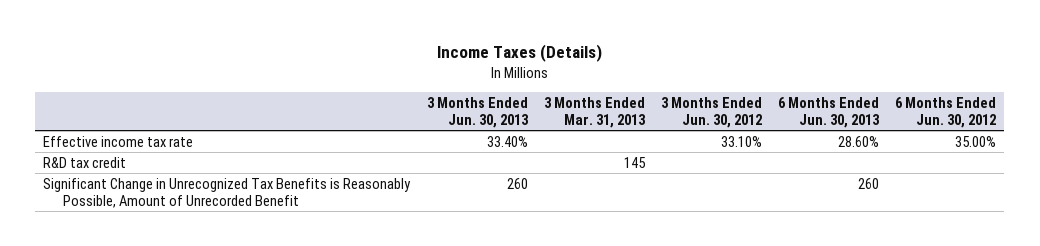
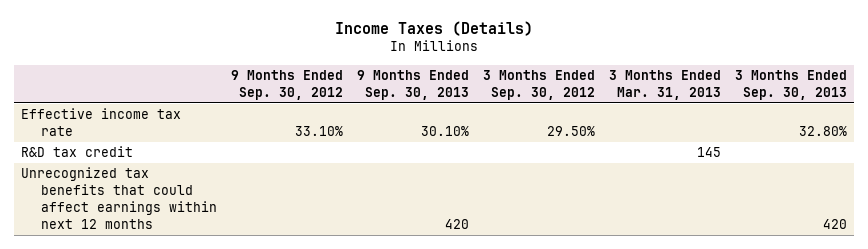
[426,96,529,128] 3 Months Ended Jun. 30, 2013 -> none
[660,96,762,128] 3 Months Ended Jun. 30, 2012 -> none
[778,96,881,128] 6 Months Ended Jun. 30, 2013 -> none
[895,96,997,128] 6 Months Ended Jun. 30, 2012 -> none
none -> [231,69,344,100] 9 Months Ended Sep. 30, 2012
none -> [357,69,470,100] 9 Months Ended Sep. 30, 2013
none -> [483,69,596,100] 3 Months Ended Sep. 30, 2012
none -> [735,69,848,100] 3 Months Ended Sep. 30, 2013
[43,177,412,208] Significant Change in Unrecognized Tax Benefits is Reasonably Possible, Amount of Unrecorded Benefit -> [20,167,218,230] Unrecognized tax benefits that could affect earnings within next 12 months

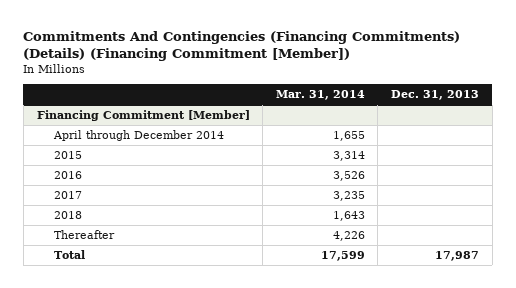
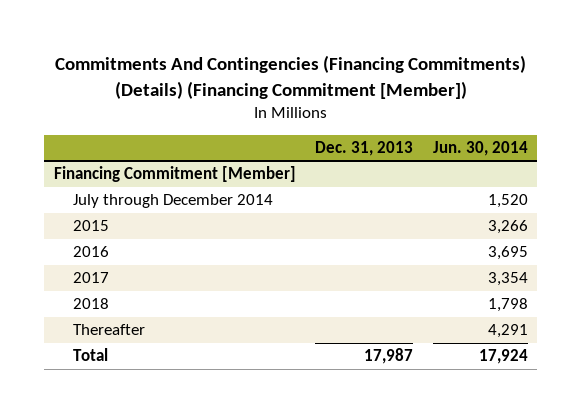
[275,90,365,101] Mar. 31, 2014 -> none
none -> [432,140,528,156] Jun. 30, 2014
[53,130,225,142] April through December 2014 -> [73,194,274,209] July through December 2014

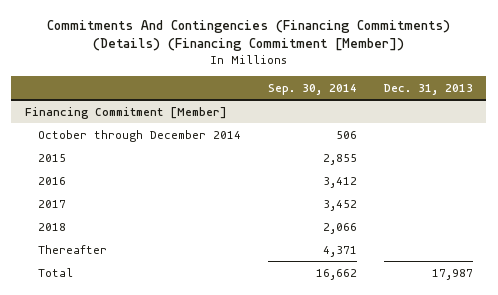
[432,140,528,156] Jun. 30, 2014 -> none
none -> [267,83,357,95] Sep. 30, 2014
[73,194,274,209] July through December 2014 -> [37,129,241,142] October through December 2014

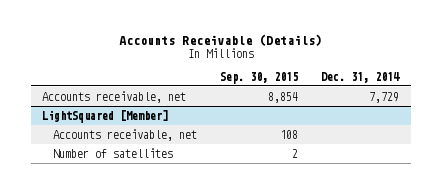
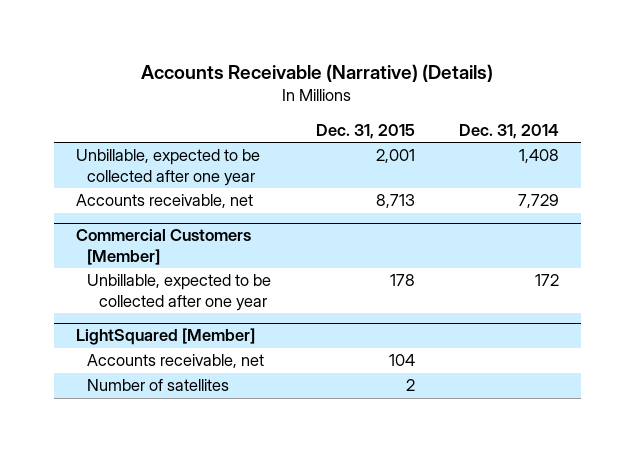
[118,33,322,46] Accounts Receivable (Details) -> [141,64,494,83] Accounts Receivable (Narrative) (Details)
[219,71,298,84] Sep. 30, 2015 -> none
none -> [315,123,415,139] Dec. 31, 2015
none -> [75,149,260,186] Unbillable, expected to be collected after one year
none -> [75,229,251,265] Commercial Customers [Member]
none -> [87,274,272,311] Unbillable, expected to be collected after one year

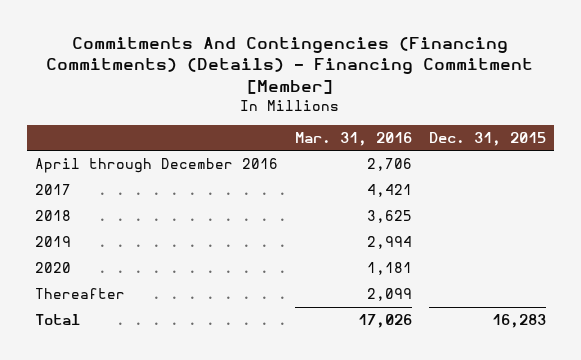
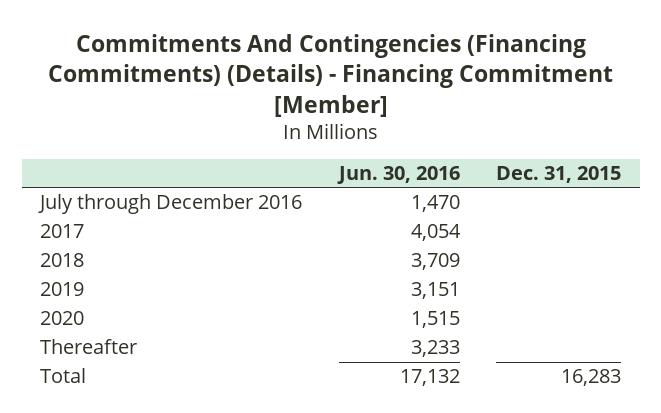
[294,131,412,146] Mar. 31, 2016 -> none
none -> [336,165,460,184] Jun. 30, 2016
[35,158,279,174] April through December 2016 -> [38,194,303,215] July through December 2016

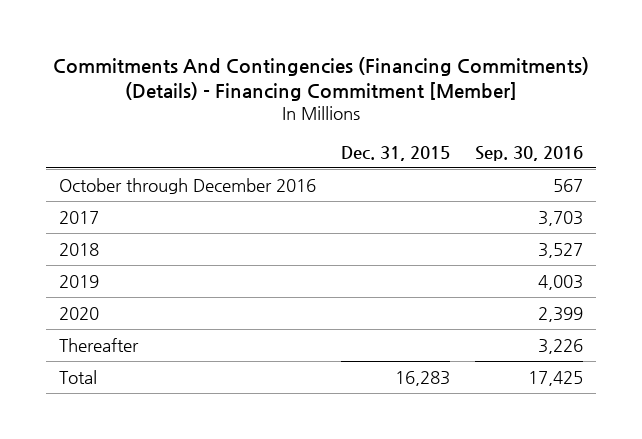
[336,165,460,184] Jun. 30, 2016 -> none
none -> [475,145,584,161] Sep. 30, 2016
[38,194,303,215] July through December 2016 -> [58,177,316,194] October through December 2016

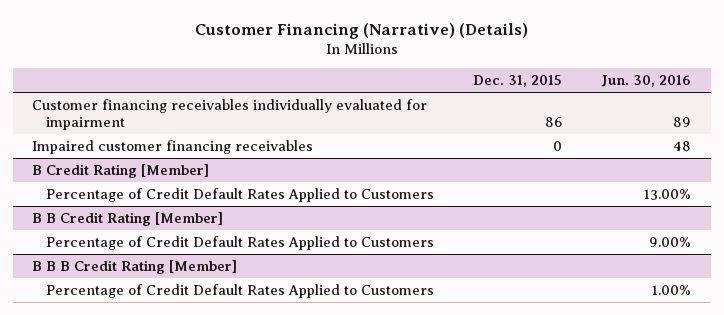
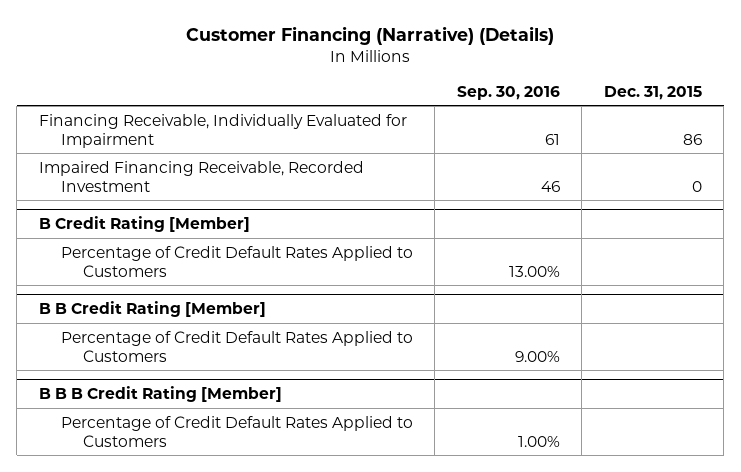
[601,75,692,88] Jun. 30, 2016 -> none
none -> [456,85,560,100] Sep. 30, 2016
[32,98,428,131] Customer financing receivables individually evaluated for impairment -> [38,113,407,148] Financing Receivable, Individually Evaluated for Impairment
[32,139,314,154] Impaired customer financing receivables -> [38,160,364,192] Impaired Financing Receivable, Recorded Investment

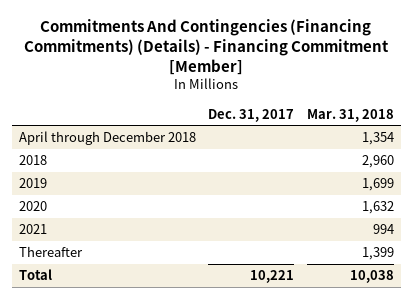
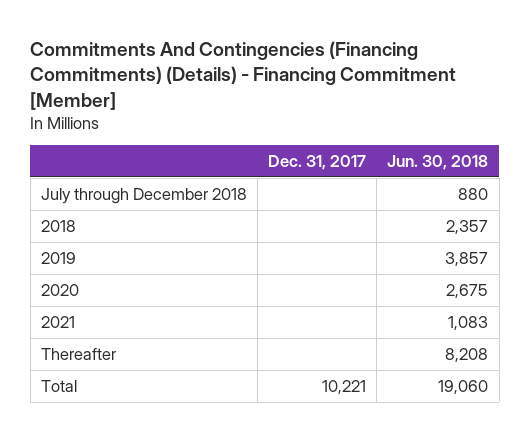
[307,108,395,122] Mar. 31, 2018 -> none
none -> [387,154,489,170] Jun. 30, 2018
[18,131,196,146] April through December 2018 -> [40,187,247,204] July through December 2018

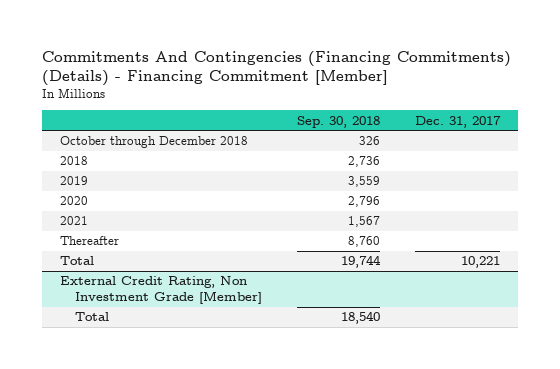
[387,154,489,170] Jun. 30, 2018 -> none
none -> [297,115,381,128] Sep. 30, 2018
[40,187,247,204] July through December 2018 -> [59,136,248,149] October through December 2018
none -> [59,276,263,304] External Credit Rating, Non Investment Grade [Member]
none -> [75,312,110,322] Total

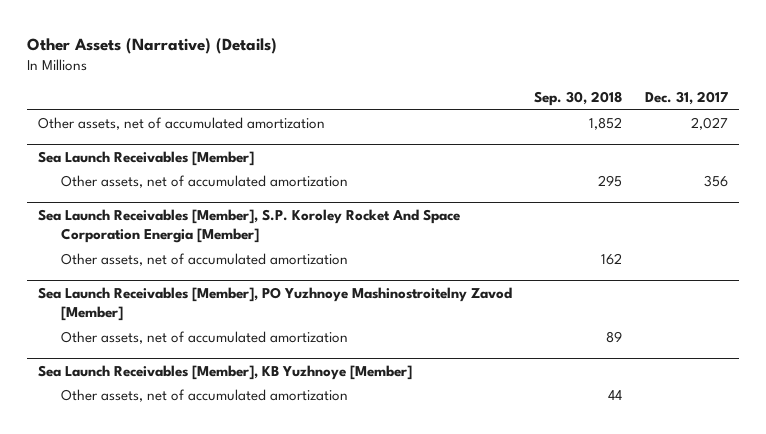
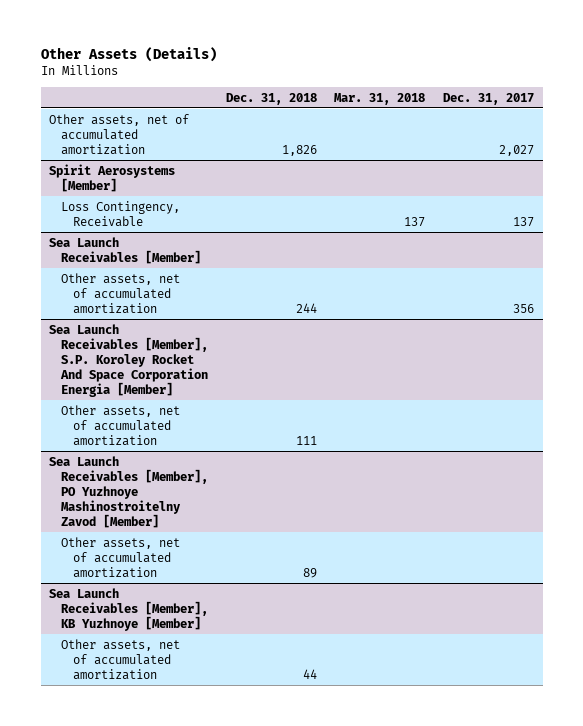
[26,38,277,55] Other Assets (Narrative) (Details) -> [40,47,217,63] Other Assets (Details)
[534,91,623,107] Sep. 30, 2018 -> none
none -> [225,92,317,105] Dec. 31, 2018
none -> [334,92,426,105] Mar. 31, 2018
none -> [49,163,176,192] Spirit Aerosystems [Member]
none -> [61,200,181,227] Loss Contingency, Receivable

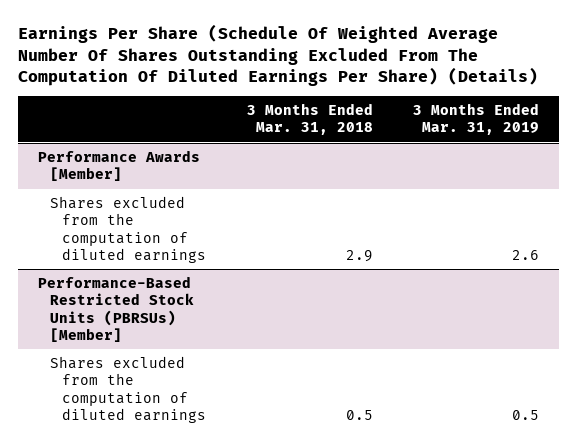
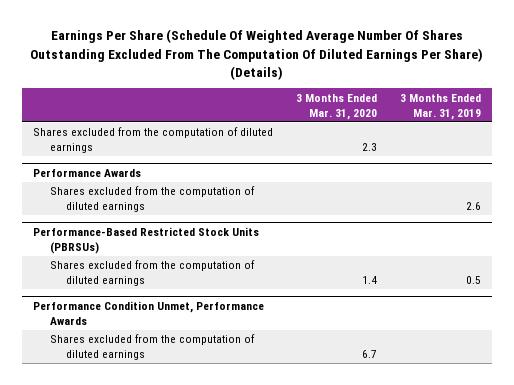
[246,102,373,136] 3 Months Ended Mar. 31, 2018 -> none
none -> [296,93,378,120] 3 Months Ended Mar. 31, 2020
none -> [33,127,274,154] Shares excluded from the computation of diluted earnings
[38,149,201,182] Performance Awards [Member] -> [33,168,142,177] Performance Awards
[38,275,195,343] Performance-Based Restricted Stock Units (PBRSUs) [Member] -> [33,226,260,254] Performance-Based Restricted Stock Units (PBRSUs)
none -> [33,300,265,325] Performance Condition Unmet, Performance Awards
none -> [49,334,255,361] Shares excluded from the computation of diluted earnings

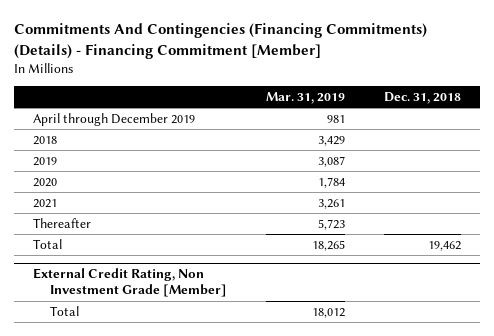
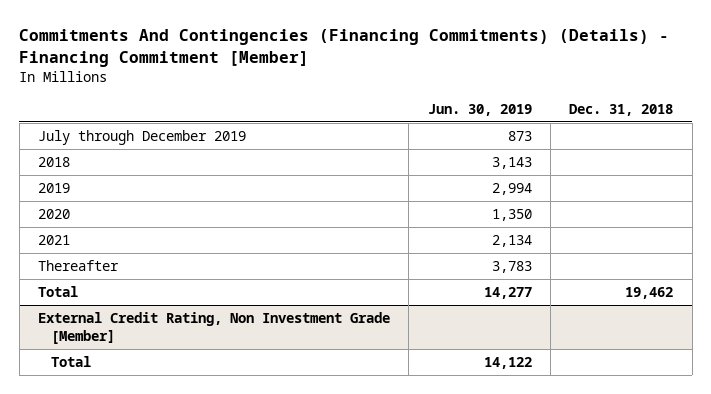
[265,91,345,104] Mar. 31, 2019 -> none
none -> [427,103,532,116] Jun. 30, 2019
[33,112,196,126] April through December 2019 -> [37,130,246,146] July through December 2019

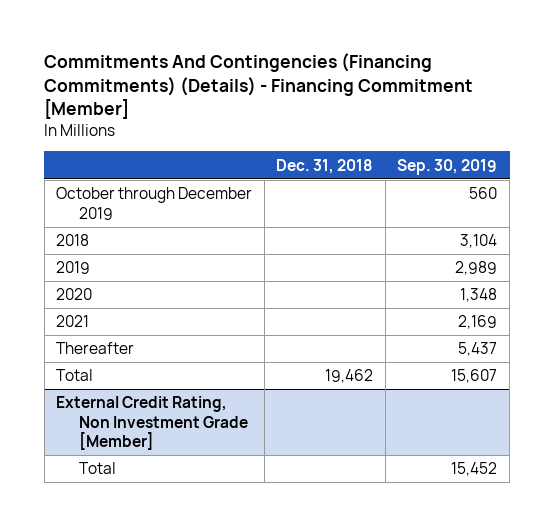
[427,103,532,116] Jun. 30, 2019 -> none
none -> [397,158,498,175] Sep. 30, 2019
[37,130,246,146] July through December 2019 -> [56,187,253,220] October through December 2019

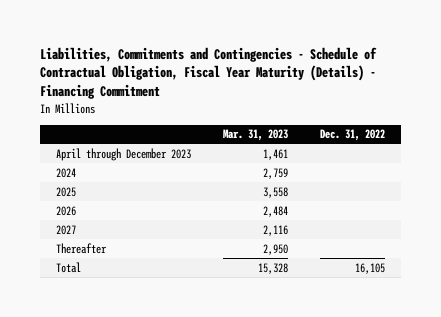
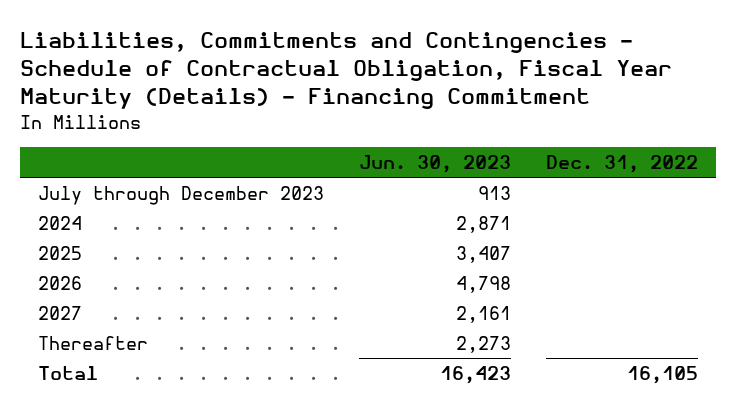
[222,129,288,142] Mar. 31, 2023 -> none
none -> [358,154,511,173] Jun. 30, 2023
[55,147,191,161] April through December 2023 -> [37,186,324,206] July through December 2023

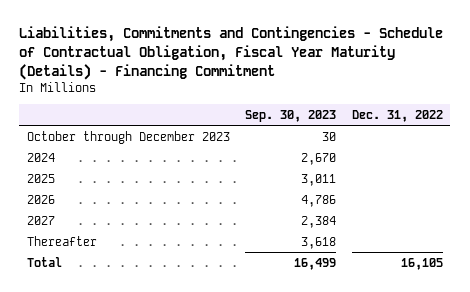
[358,154,511,173] Jun. 30, 2023 -> none
none -> [245,109,337,122] Sep. 30, 2023
[37,186,324,206] July through December 2023 -> [26,130,230,144] October through December 2023

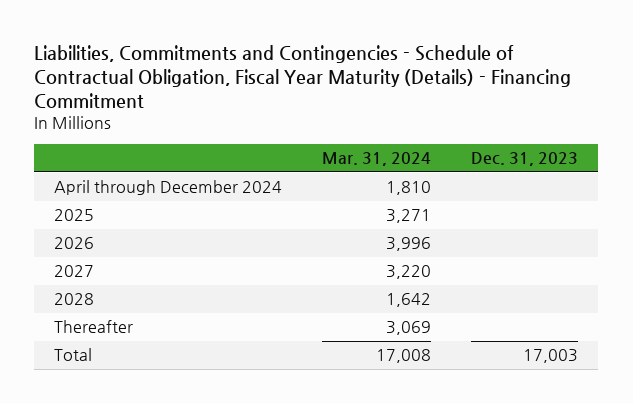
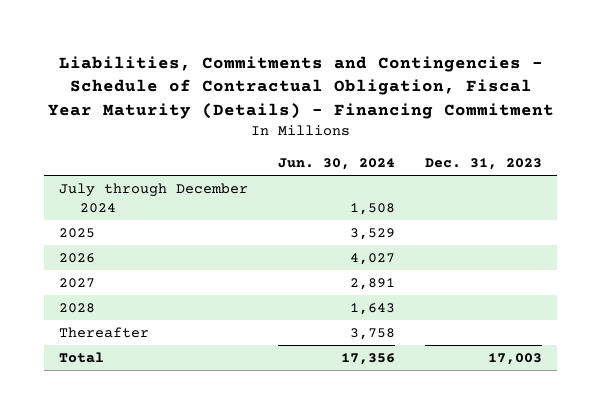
[322,152,432,167] Mar. 31, 2024 -> none
none -> [278,158,396,171] Jun. 30, 2024
[54,180,283,196] April through December 2024 -> [59,183,249,213] July through December 2024

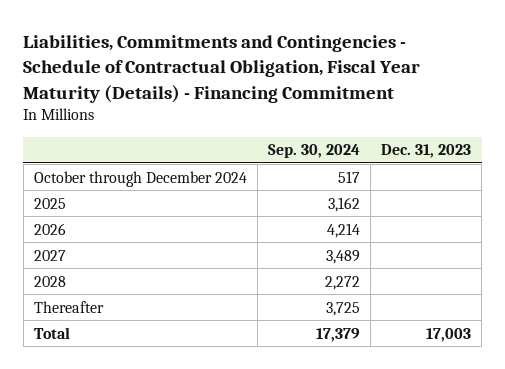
[278,158,396,171] Jun. 30, 2024 -> none
none -> [267,144,360,159] Sep. 30, 2024
[59,183,249,213] July through December 2024 -> [33,170,247,187] October through December 2024

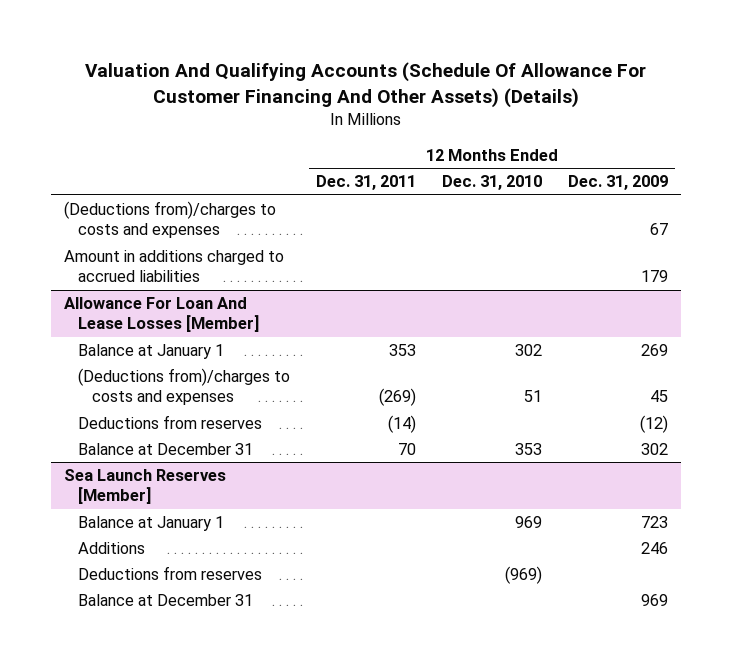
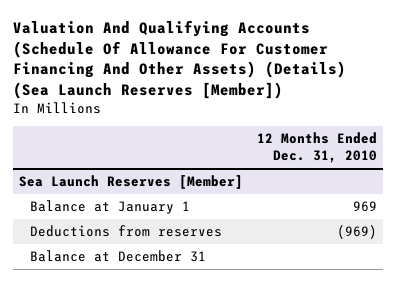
[84,61,646,108] Valuation And Qualifying Accounts (Schedule Of Allowance For Customer Financing And Other Assets) (Details) -> [12,20,346,100] Valuation And Qualifying Accounts (Schedule Of Allowance For Customer Financing And Other Assets) (Details) (Sea Launch Reserves [Member])
[315,175,416,191] Dec. 31, 2011 -> none
[568,175,669,191] Dec. 31, 2009 -> none
[63,201,276,239] (Deductions from)/charges to costs and expenses -> none
[63,250,284,283] Amount in additions charged to accrued liabilities -> none
[63,297,259,333] Allowance For Loan And Lease Losses [Member] -> none
[77,344,224,360] Balance at January 1 -> none
[77,368,290,406] (Deductions from)/charges to costs and expenses -> none
[77,415,262,430] Deductions from reserves -> none
[77,443,253,456] Balance at December 31 -> none
[77,542,145,555] Additions -> none

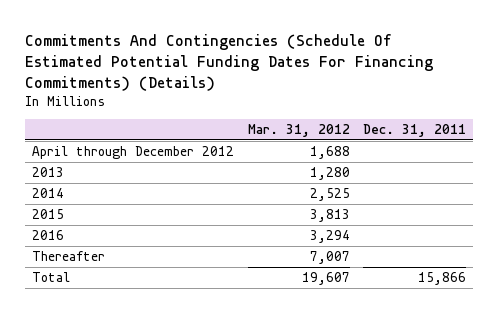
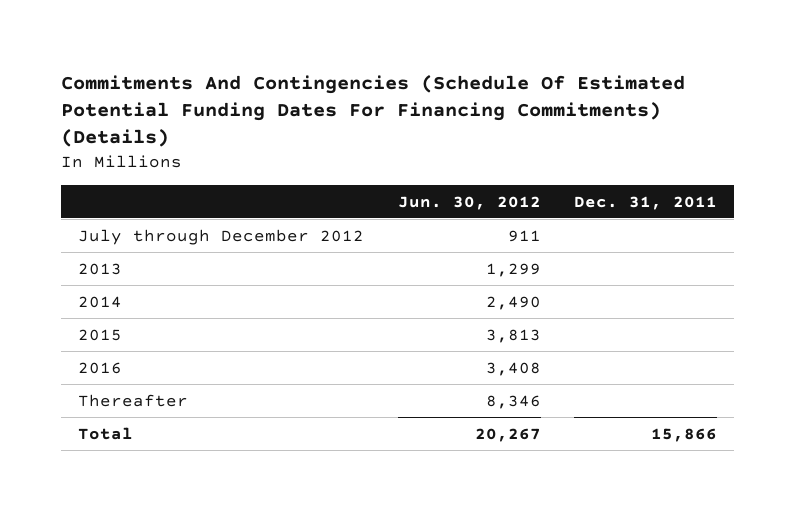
[247,124,350,138] Mar. 31, 2012 -> none
none -> [397,195,541,210] Jun. 30, 2012
[32,145,235,159] April through December 2012 -> [78,228,365,245] July through December 2012

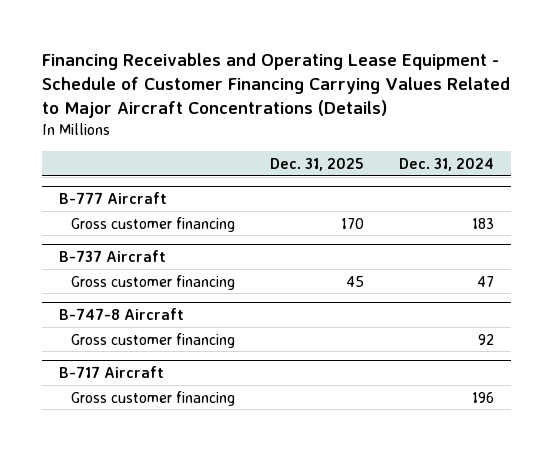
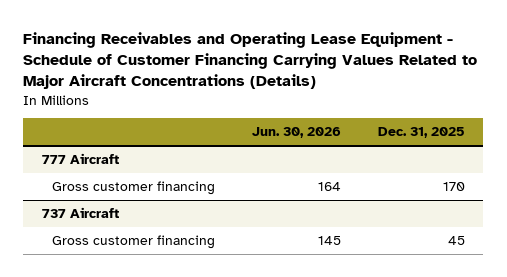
[398,157,494,171] Dec. 31, 2024 -> none
none -> [251,127,341,139] Jun. 30, 2026
[59,192,168,205] B-777 Aircraft -> [41,153,119,165] 777 Aircraft
[59,250,167,263] B-737 Aircraft -> [41,207,119,219] 737 Aircraft
[59,308,185,321] B-747-8 Aircraft -> none
[71,332,236,348] Gross customer financing -> none
[59,366,165,379] B-717 Aircraft -> none
[71,390,236,406] Gross customer financing -> none

